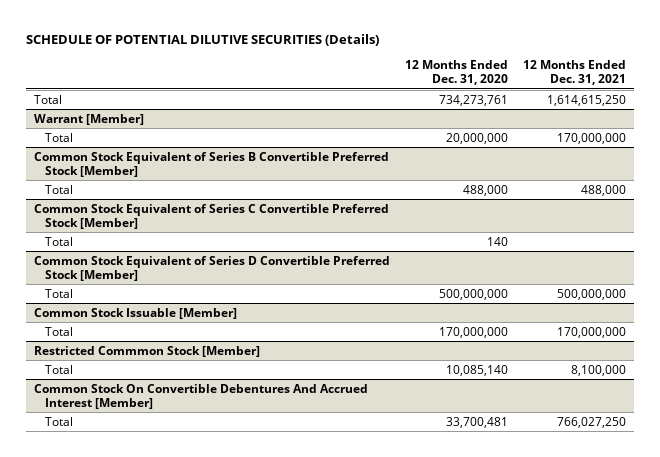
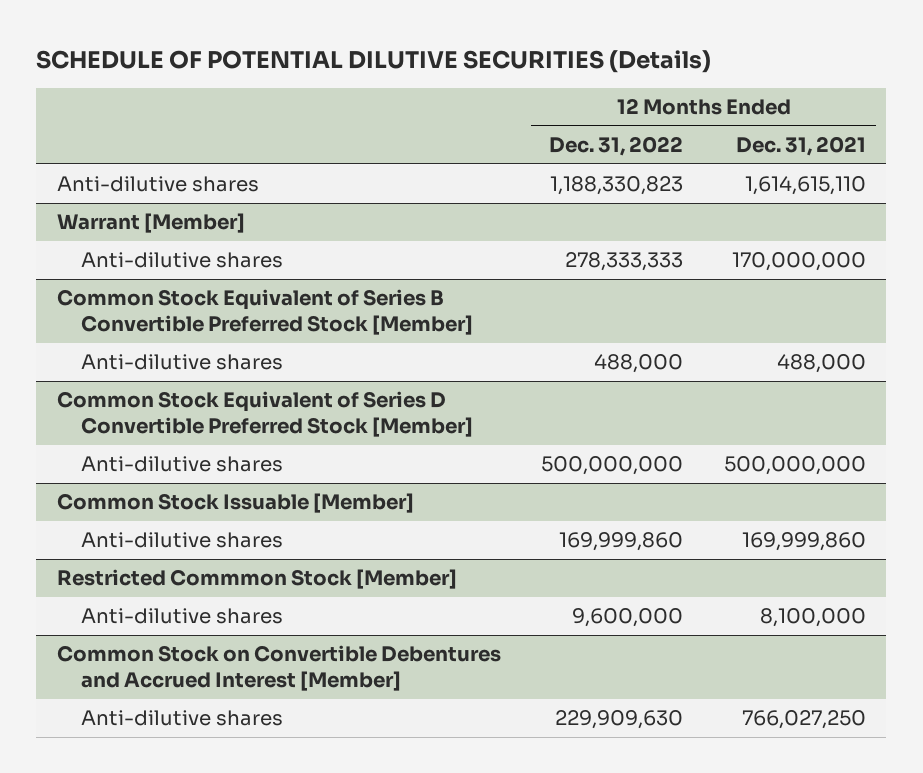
[405,59,509,85] 12 Months Ended Dec. 31, 2020 -> none
none -> [549,136,684,157] Dec. 31, 2022
[33,94,62,104] Total -> none
none -> [56,176,259,193] Anti-dilutive shares
[45,132,74,142] Total -> [80,252,283,269] Anti-dilutive shares
[33,203,389,229] Common Stock Equivalent of Series C Convertible Preferred Stock [Member] -> none
[45,236,74,246] Total -> none
[45,184,74,194] Total -> [80,354,283,371] Anti-dilutive shares
[45,288,74,298] Total -> [80,456,283,473] Anti-dilutive shares
[45,326,74,336] Total -> none
none -> [80,532,283,549] Anti-dilutive shares
[45,364,74,374] Total -> [80,608,283,625] Anti-dilutive shares
[33,383,368,409] Common Stock On Convertible Debentures And Accrued Interest [Member] -> [56,645,501,692] Common Stock on Convertible Debentures and Accrued Interest [Member]
[45,416,74,426] Total -> [80,710,283,727] Anti-dilutive shares

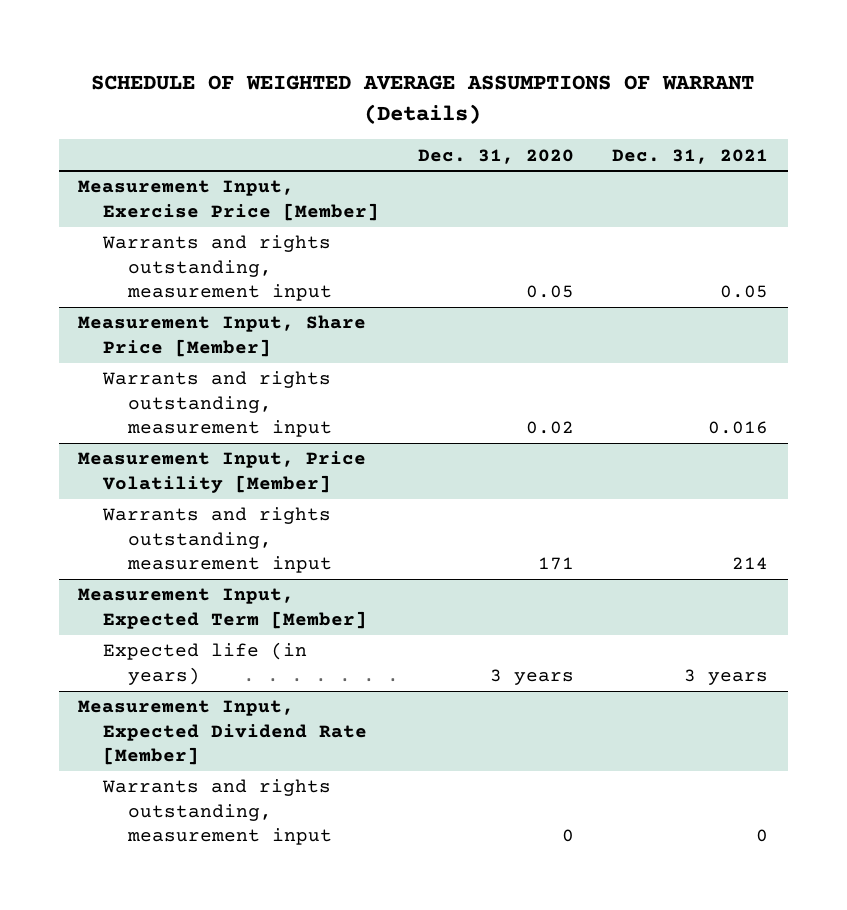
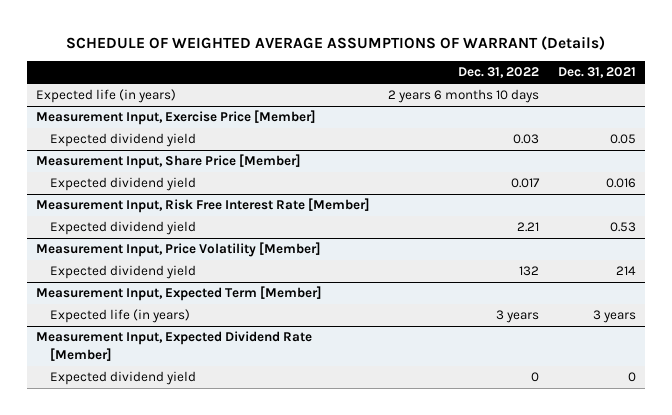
[417,148,574,164] Dec. 31, 2020 -> none
none -> [458,67,540,79] Dec. 31, 2022
none -> [35,89,176,104] Expected life (in years)
[102,235,333,302] Warrants and rights outstanding, measurement input -> [50,133,197,148] Expected dividend yield
[102,371,333,438] Warrants and rights outstanding, measurement input -> [50,177,197,192] Expected dividend yield
none -> [35,198,370,214] Measurement Input, Risk Free Interest Rate [Member]
none -> [50,221,197,236] Expected dividend yield
[102,507,333,574] Warrants and rights outstanding, measurement input -> [50,265,197,280] Expected dividend yield
[102,779,333,846] Warrants and rights outstanding, measurement input -> [50,371,197,386] Expected dividend yield

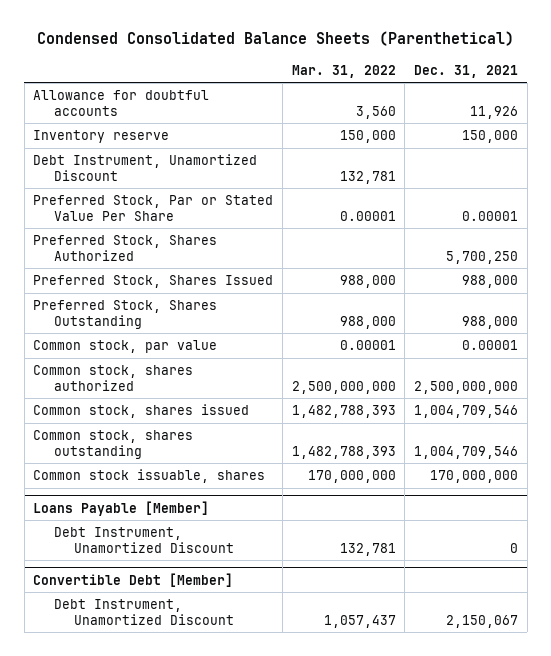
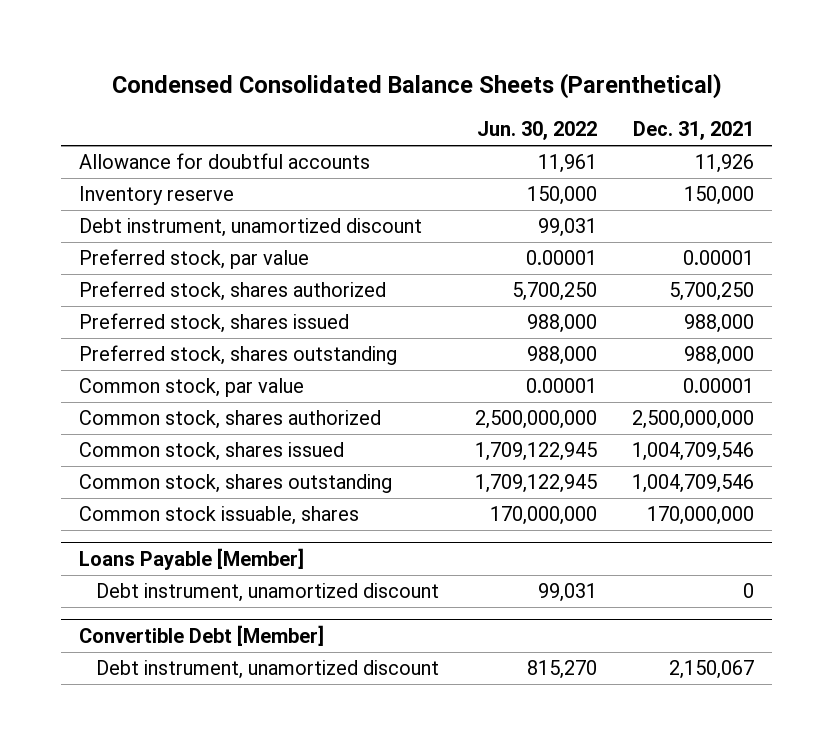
[291,64,396,78] Mar. 31, 2022 -> none
none -> [476,121,597,141] Jun. 30, 2022
[33,154,258,181] Debt Instrument, Unamortized Discount -> [79,218,423,238] Debt instrument, unamortized discount
[33,195,274,221] Preferred Stock, Par or Stated Value Per Share -> [79,249,310,270] Preferred stock, par value
[33,235,218,261] Preferred Stock, Shares Authorized -> [79,281,387,302] Preferred stock, shares authorized
[33,275,274,289] Preferred Stock, Shares Issued -> [79,313,350,334] Preferred stock, shares issued
[33,300,218,329] Preferred Stock, Shares Outstanding -> [79,345,398,366] Preferred stock, shares outstanding
[53,527,235,553] Debt Instrument, Unamortized Discount -> [96,583,440,603] Debt instrument, unamortized discount
[53,599,235,625] Debt Instrument, Unamortized Discount -> [96,660,440,680] Debt instrument, unamortized discount

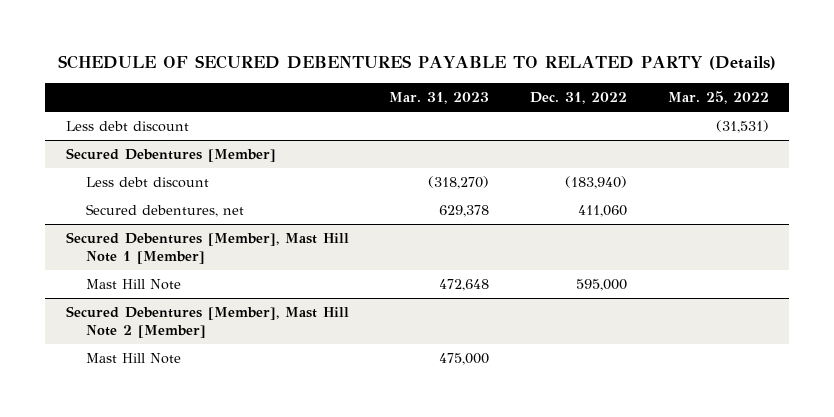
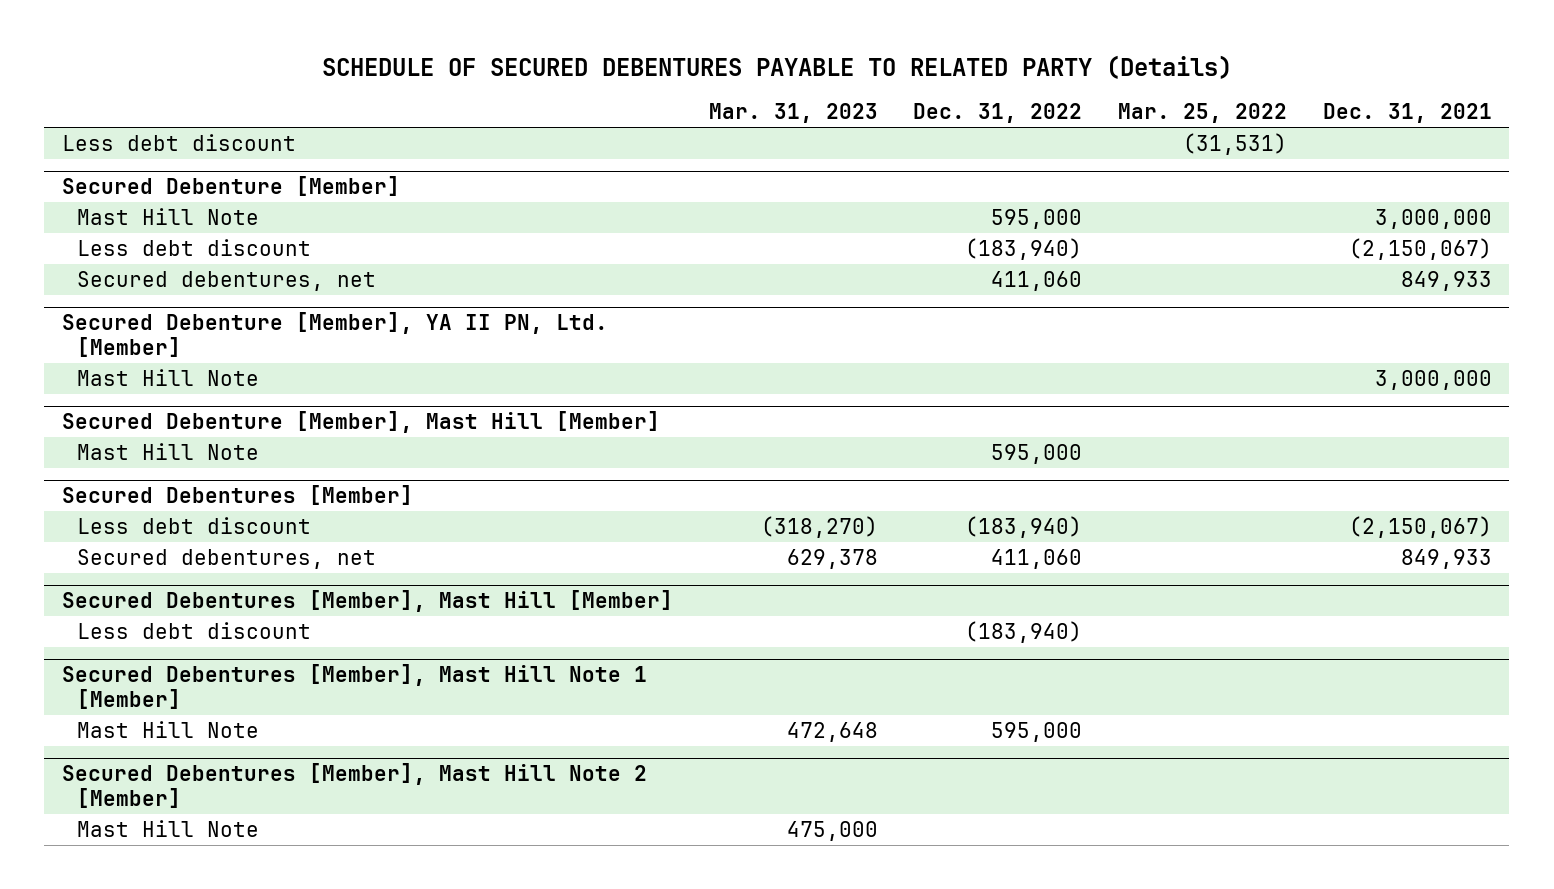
none -> [1322,103,1492,124] Dec. 31, 2021
none -> [61,176,400,197] Secured Debenture [Member]
none -> [76,207,259,225] Mast Hill Note
none -> [76,238,311,256] Less debt discount
none -> [76,270,376,291] Secured debentures, net
none -> [61,312,608,358] Secured Debenture [Member], YA II PN, Ltd. [Member]
none -> [76,368,259,386] Mast Hill Note
none -> [61,411,660,434] Secured Debenture [Member], Mast Hill [Member]
none -> [76,442,259,460] Mast Hill Note
none -> [61,590,673,613] Secured Debentures [Member], Mast Hill [Member]
none -> [76,621,311,639] Less debt discount

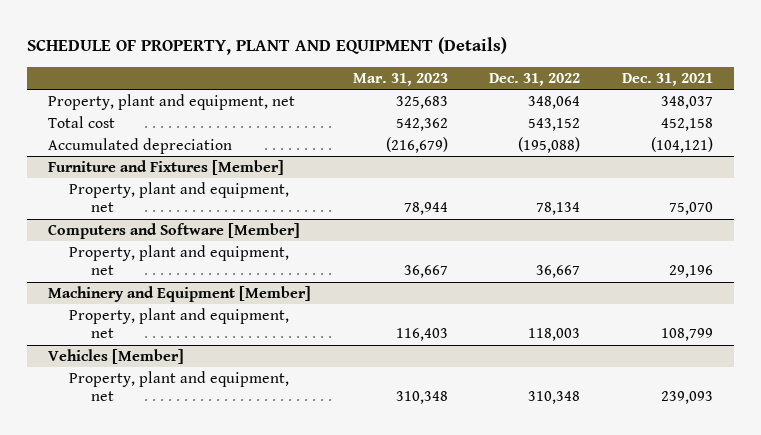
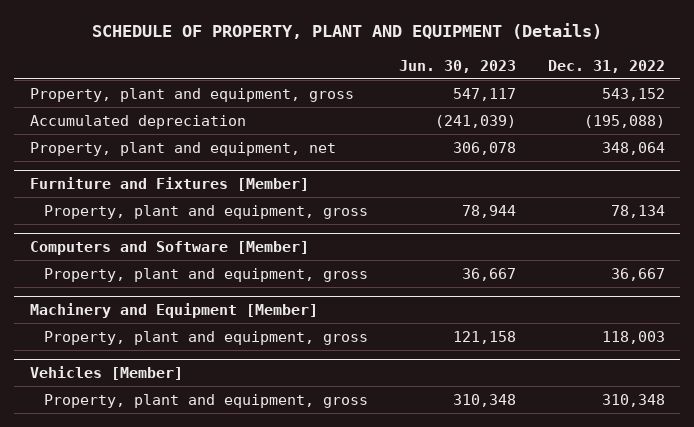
[352,73,448,87] Mar. 31, 2023 -> none
[622,73,714,87] Dec. 31, 2021 -> none
none -> [399,59,517,73] Jun. 30, 2023
[47,116,115,129] Total cost -> [29,87,354,102] Property, plant and equipment, gross
[47,94,295,111] Property, plant and equipment, net -> [29,141,336,156] Property, plant and equipment, net
[69,182,290,213] Property, plant and equipment, net -> [43,204,368,219] Property, plant and equipment, gross
[69,245,290,276] Property, plant and equipment, net -> [43,267,368,282] Property, plant and equipment, gross
[69,308,290,339] Property, plant and equipment, net -> [43,330,368,345] Property, plant and equipment, gross
[69,371,290,402] Property, plant and equipment, net -> [43,393,368,408] Property, plant and equipment, gross

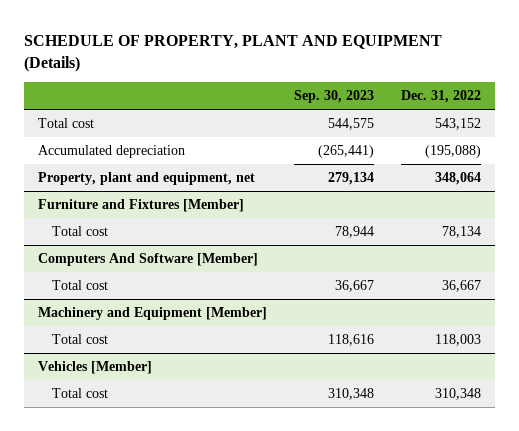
[399,59,517,73] Jun. 30, 2023 -> none
none -> [293,90,374,104] Sep. 30, 2023
[29,87,354,102] Property, plant and equipment, gross -> [37,118,94,129] Total cost
[43,204,368,219] Property, plant and equipment, gross -> [52,226,109,237] Total cost
[29,241,309,256] Computers and Software [Member] -> [37,253,258,267] Computers And Software [Member]
[43,267,368,282] Property, plant and equipment, gross -> [52,280,109,291] Total cost
[43,330,368,345] Property, plant and equipment, gross -> [52,334,109,345] Total cost
[43,393,368,408] Property, plant and equipment, gross -> [52,388,109,399] Total cost

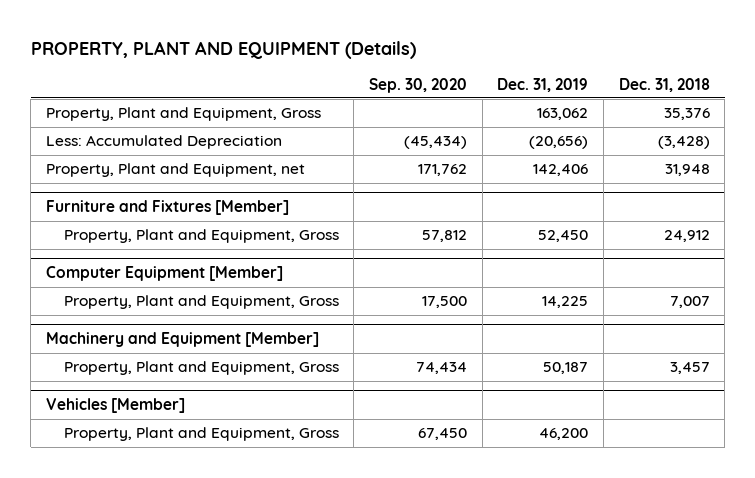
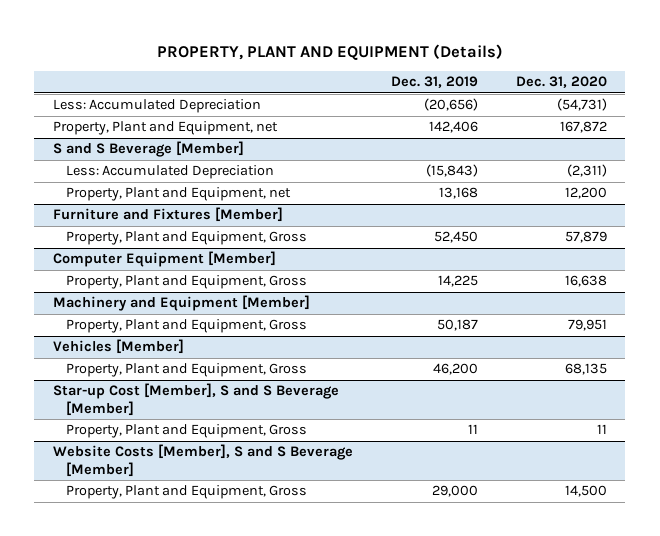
[368,77,467,93] Sep. 30, 2020 -> none
[618,77,710,92] Dec. 31, 2018 -> none
none -> [515,76,607,89] Dec. 31, 2020
[45,107,321,122] Property, Plant and Equipment, Gross -> none
none -> [53,141,245,158] S and S Beverage [Member]
none -> [66,165,275,180] Less: Accumulated Depreciation
none -> [66,187,292,202] Property, Plant and Equipment, net
none -> [53,383,340,416] Star-up Cost [Member], S and S Beverage [Member]
none -> [66,424,308,439] Property, Plant and Equipment, Gross
none -> [53,444,354,477] Website Costs [Member], S and S Beverage [Member]
none -> [66,485,308,500] Property, Plant and Equipment, Gross

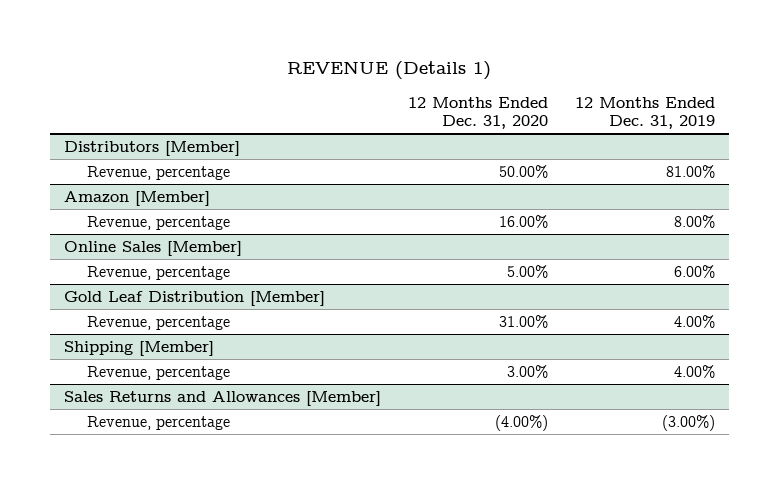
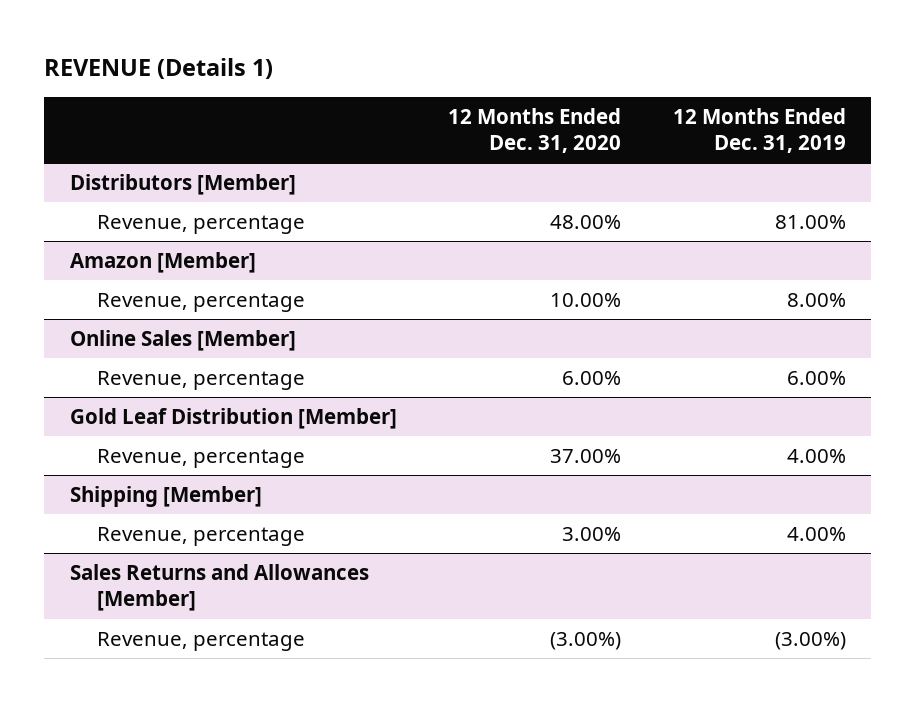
[498,164,548,178] 50.00% -> [550,214,622,229] 48.00%
[498,214,548,228] 16.00% -> [550,292,622,307] 10.00%
[506,264,548,278] 5.00% -> [562,370,622,385] 6.00%
[498,314,548,328] 31.00% -> [550,448,622,463] 37.00%
[494,414,548,431] (4.00%) -> [550,631,622,650] (3.00%)

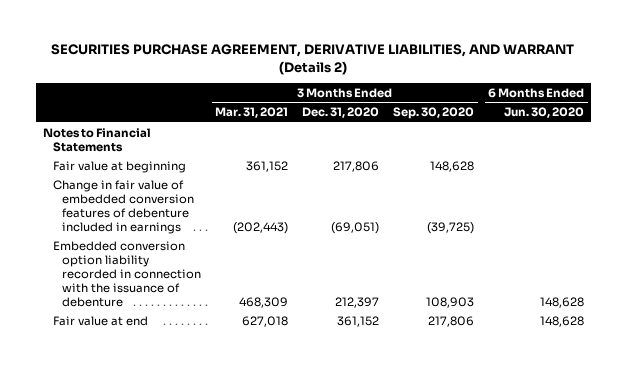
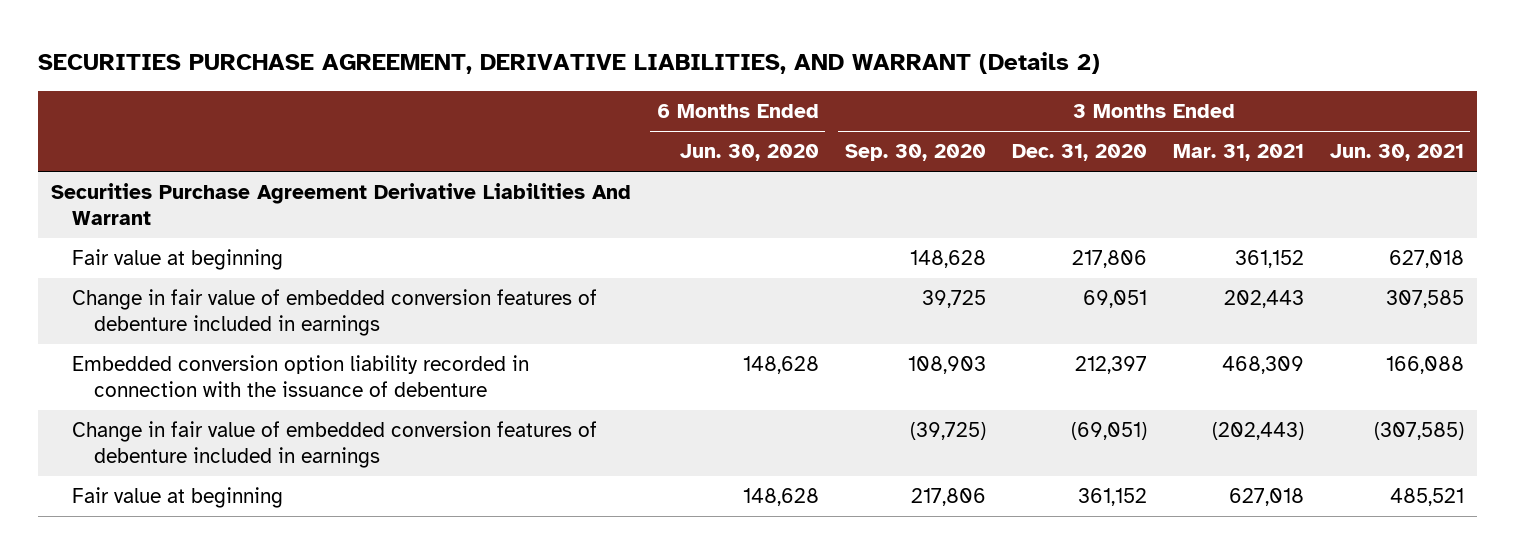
none -> [1329,144,1464,162] Jun. 30, 2021
[42,127,151,152] Notes to Financial Statements -> none
none -> [50,183,631,226] Securities Purchase Agreement Derivative Liabilities And Warrant
none -> [72,289,598,337] Change in fair value of embedded conversion features of debenture included in earnings
[52,179,195,234] Change in fair value of embedded conversion features of debenture included in earnings -> [72,421,598,469] Change in fair value of embedded conversion features of debenture included in earnings
[52,315,148,326] Fair value at end -> [72,487,284,509] Fair value at beginning

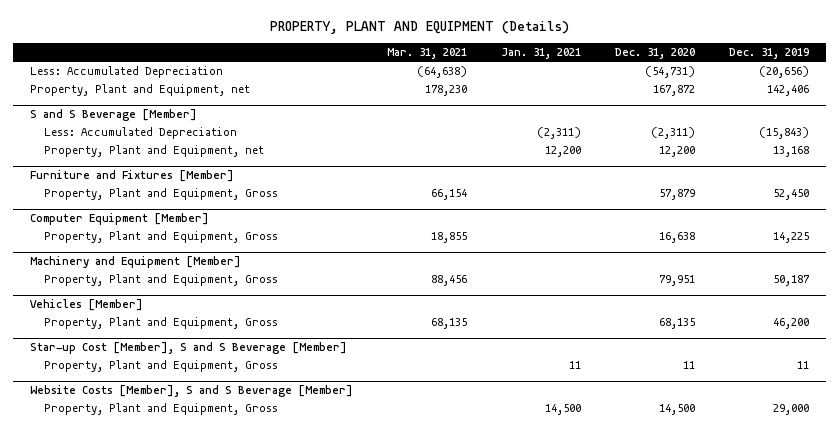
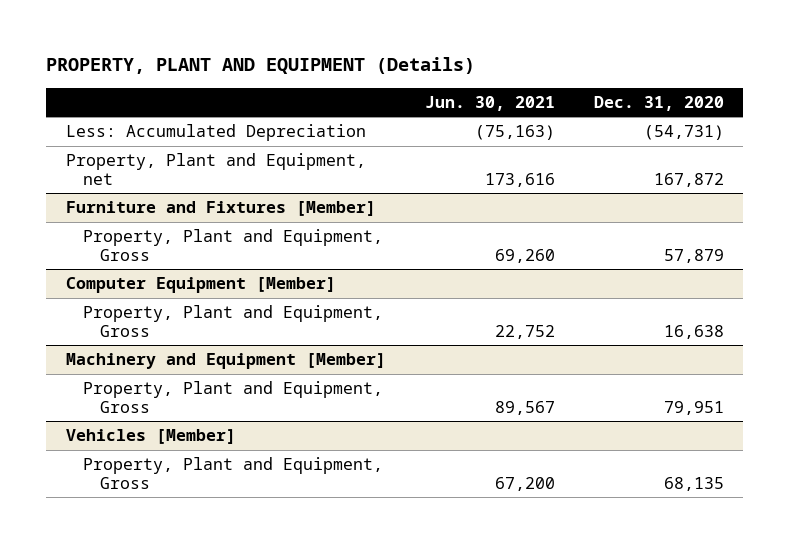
[387,48,468,60] Mar. 31, 2021 -> none
[501,48,582,60] Jan. 31, 2021 -> none
[729,48,810,60] Dec. 31, 2019 -> none
none -> [424,95,555,111] Jun. 30, 2021
[30,109,198,122] S and S Beverage [Member] -> none
[44,127,238,140] Less: Accumulated Depreciation -> none
[44,145,265,158] Property, Plant and Equipment, net -> none
[30,342,348,355] Star-up Cost [Member], S and S Beverage [Member] -> none
[44,360,279,373] Property, Plant and Equipment, Gross -> none
[30,385,354,398] Website Costs [Member], S and S Beverage [Member] -> none
[44,403,279,416] Property, Plant and Equipment, Gross -> none

